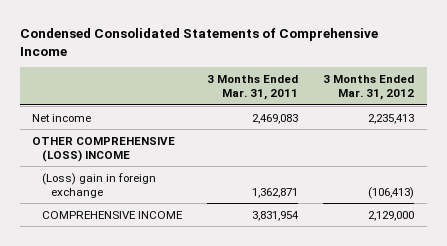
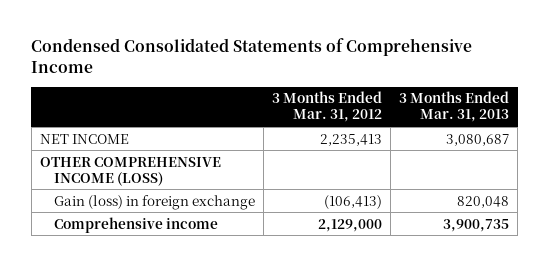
[207,74,299,101] 3 Months Ended Mar. 31, 2011 -> none
none -> [398,91,509,123] 3 Months Ended Mar. 31, 2013
[32,113,92,122] Net income -> [39,133,129,144] NET INCOME
[32,136,176,162] OTHER COMPREHENSIVE (LOSS) INCOME -> [39,156,221,186] OTHER COMPREHENSIVE INCOME (LOSS)
[41,172,156,198] (Loss) gain in foreign exchange -> [53,194,255,210] Gain (loss) in foreign exchange
[41,210,183,219] COMPREHENSIVE INCOME -> [53,216,218,233] Comprehensive income

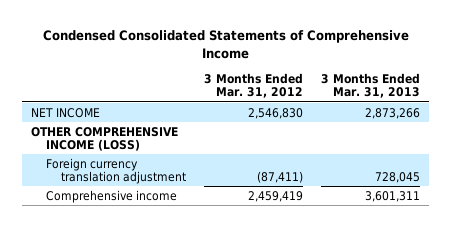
[319,133,382,146] 2,235,413 -> [248,107,304,119] 2,546,830
[445,133,509,146] 3,080,687 -> [365,107,421,119] 2,873,266
[53,194,255,210] Gain (loss) in foreign exchange -> none
none -> [46,157,187,185] Foreign currency translation adjustment
[317,218,382,232] 2,129,000 -> [248,190,304,202] 2,459,419
[442,218,509,232] 3,900,735 -> [365,190,421,202] 3,601,311

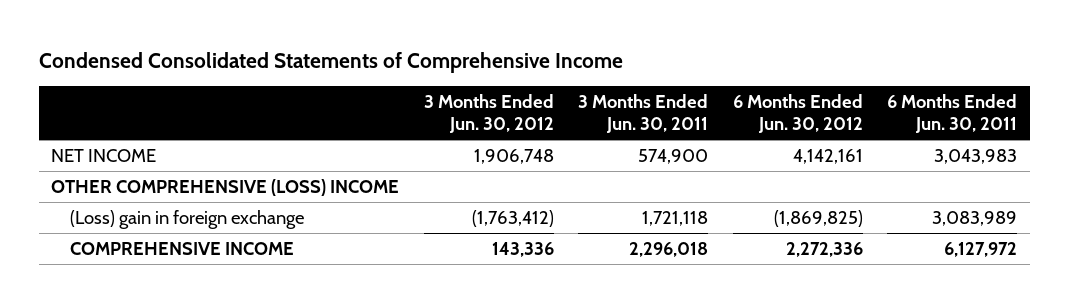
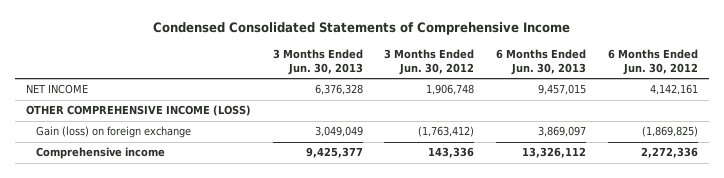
[578,94,709,134] 3 Months Ended Jun. 30, 2011 -> none
[887,94,1018,134] 6 Months Ended Jun. 30, 2011 -> none
none -> [272,48,363,75] 3 Months Ended Jun. 30, 2013
none -> [496,48,587,75] 6 Months Ended Jun. 30, 2013
[51,179,400,197] OTHER COMPREHENSIVE (LOSS) INCOME -> [25,105,251,117] OTHER COMPREHENSIVE INCOME (LOSS)
[69,210,304,230] (Loss) gain in foreign exchange -> [35,126,191,139] Gain (loss) on foreign exchange
[69,242,294,256] COMPREHENSIVE INCOME -> [35,147,165,160] Comprehensive income

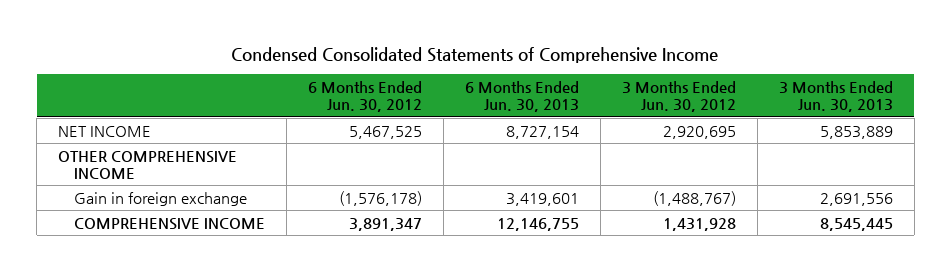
[314,84,363,96] 6,376,328 -> [819,125,893,139] 5,853,889
[426,84,475,96] 1,906,748 -> [662,125,736,139] 2,920,695
[538,84,587,96] 9,457,015 -> [506,125,580,139] 8,727,154
[650,84,699,96] 4,142,161 -> [349,125,423,139] 5,467,525
[25,105,251,117] OTHER COMPREHENSIVE INCOME (LOSS) -> [58,150,238,180] OTHER COMPREHENSIVE INCOME
[35,126,191,139] Gain (loss) on foreign exchange -> [74,191,248,206] Gain in foreign exchange
[314,126,363,138] 3,049,049 -> [819,192,893,206] 2,691,556
[418,126,475,138] (1,763,412) -> [652,190,736,206] (1,488,767)
[538,126,587,138] 3,869,097 -> [506,192,580,206] 3,419,601
[642,126,699,138] (1,869,825) -> [339,190,423,206] (1,576,178)
[35,147,165,160] Comprehensive income -> [74,217,266,230] COMPREHENSIVE INCOME
[305,147,363,159] 9,425,377 -> [819,217,893,231] 8,545,445
[428,147,475,159] 143,336 -> [662,217,736,231] 1,431,928
[522,147,587,159] 13,326,112 -> [497,217,580,231] 12,146,755
[641,147,699,159] 2,272,336 -> [349,217,423,231] 3,891,347

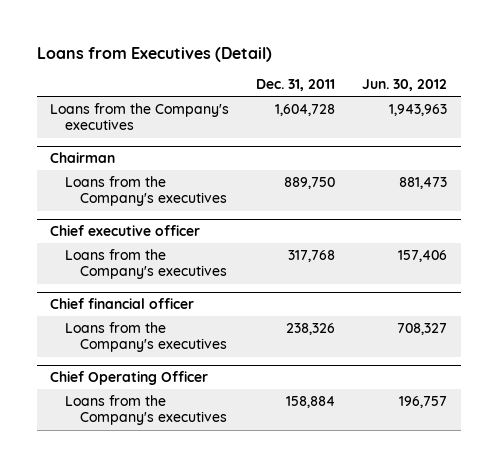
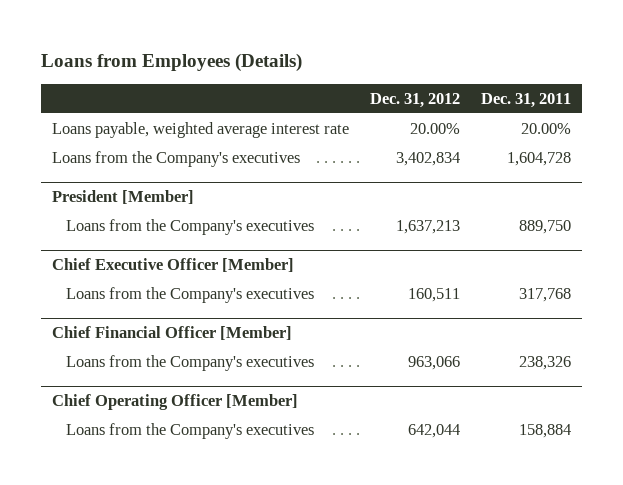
[36,46,272,62] Loans from Executives (Detail) -> [41,53,303,73] Loans from Employees (Details)
[362,79,448,92] Jun. 30, 2012 -> none
none -> [370,92,461,108] Dec. 31, 2012
none -> [51,121,349,138] Loans payable, weighted average interest rate
[50,152,116,164] Chairman -> none
none -> [51,190,194,205] President [Member]
[50,225,201,237] Chief executive officer -> [51,258,294,273] Chief Executive Officer [Member]
[50,298,195,310] Chief financial officer -> [51,326,292,341] Chief Financial Officer [Member]
[50,371,209,386] Chief Operating Officer -> [51,394,298,411] Chief Operating Officer [Member]

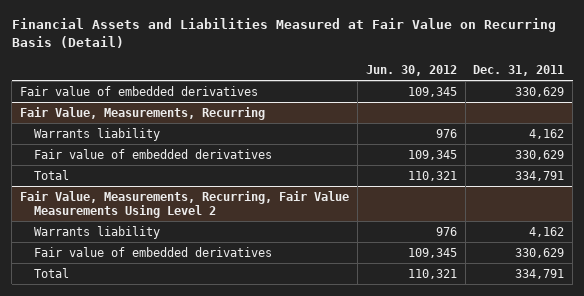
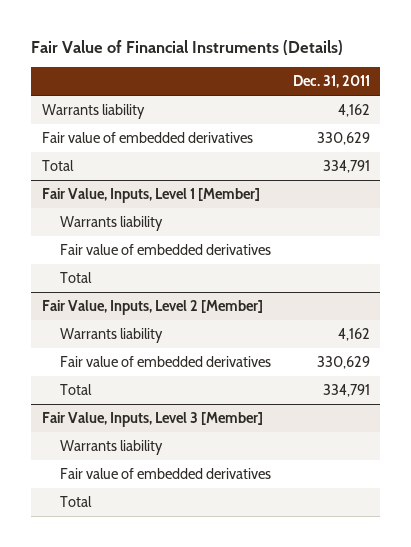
[11,18,556,49] Financial Assets and Liabilities Measured at Fair Value on Recurring Basis (Detail) -> [30,39,343,55] Fair Value of Financial Instruments (Details)
[365,64,457,76] Jun. 30, 2012 -> none
[19,85,258,96] Fair value of embedded derivatives -> none
[19,106,265,120] Fair Value, Measurements, Recurring -> none
[19,190,349,218] Fair Value, Measurements, Recurring, Fair Value Measurements Using Level 2 -> none
none -> [41,187,260,203] Fair Value, Inputs, Level 1 [Member]
none -> [60,215,164,231] Warrants liability
none -> [60,243,272,255] Fair value of embedded derivatives
none -> [60,271,93,283] Total
none -> [41,299,263,315] Fair Value, Inputs, Level 2 [Member]
none -> [41,411,263,427] Fair Value, Inputs, Level 3 [Member]
none -> [60,439,164,455] Warrants liability
none -> [60,467,272,479] Fair value of embedded derivatives
none -> [60,495,93,507] Total

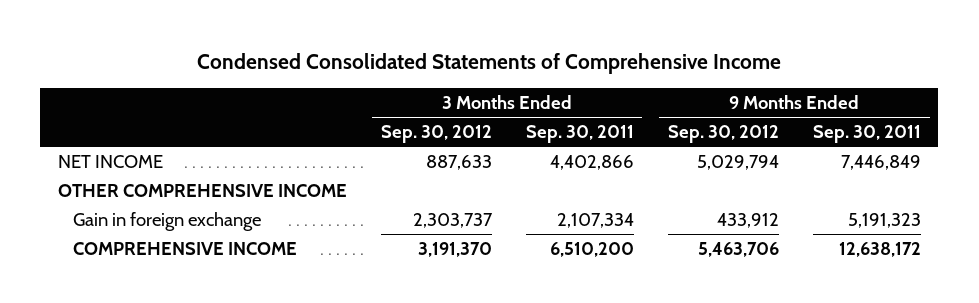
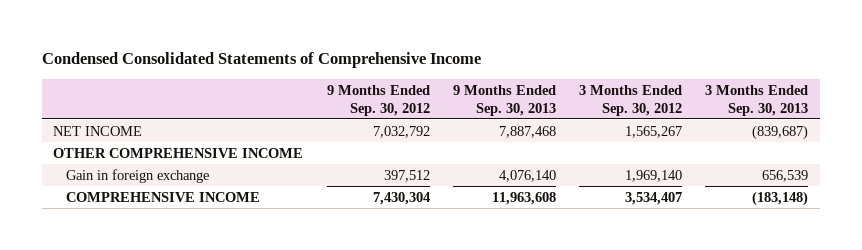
[525,125,634,144] Sep. 30, 2011 -> none
[813,125,922,144] Sep. 30, 2011 -> none
none -> [452,84,556,116] 9 Months Ended Sep. 30, 2013
none -> [705,84,809,116] 3 Months Ended Sep. 30, 2013
[425,155,492,171] 887,633 -> [625,125,683,138] 1,565,267
[696,155,779,171] 5,029,794 -> [372,125,430,138] 7,032,792
[412,213,493,229] 2,303,737 -> [625,169,683,182] 1,969,140
[716,213,779,229] 433,912 -> [383,169,430,182] 397,512
[417,242,492,258] 3,191,370 -> [625,191,683,205] 3,534,407
[697,242,779,258] 5,463,706 -> [372,191,430,205] 7,430,304

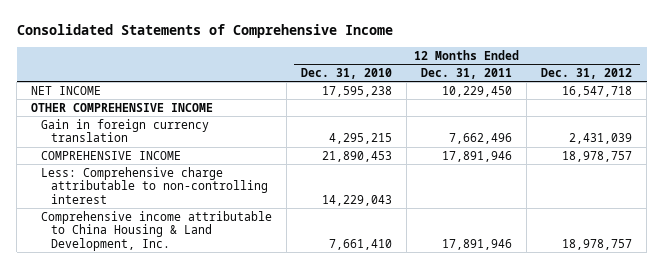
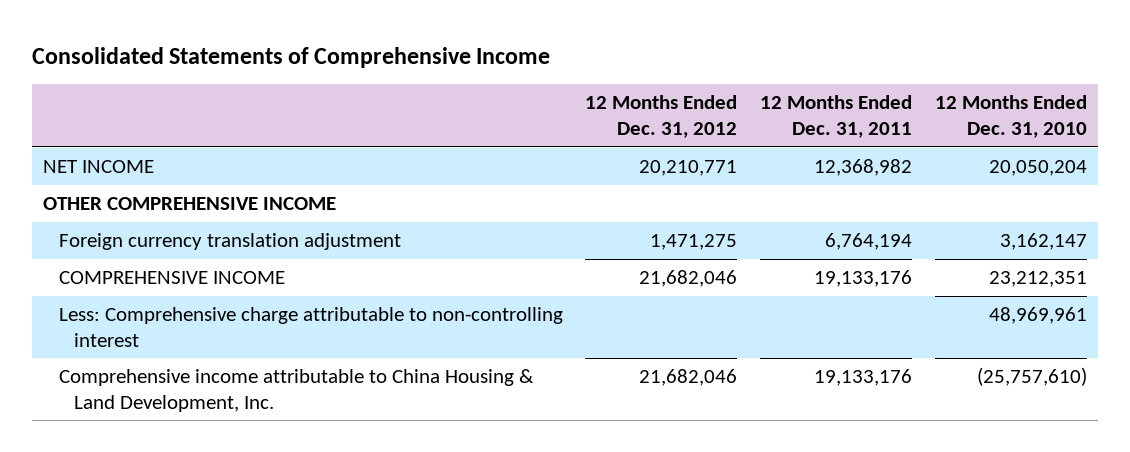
[322,85,393,97] 17,595,238 -> [988,160,1087,177] 20,050,204
[442,85,513,97] 10,229,450 -> [814,159,913,177] 12,368,982
[562,85,633,97] 16,547,718 -> [639,160,738,177] 20,210,771
[41,118,210,143] Gain in foreign currency translation -> [58,233,401,251] Foreign currency translation adjustment
[329,133,393,145] 4,295,215 -> [999,233,1087,251] 3,162,147
[449,133,513,145] 7,662,496 -> [825,233,913,251] 6,764,194
[569,133,633,145] 2,431,039 -> [650,234,738,251] 1,471,275
[322,150,393,162] 21,890,453 -> [988,271,1087,288] 23,212,351
[442,150,513,162] 17,891,946 -> [814,270,913,288] 19,133,176
[562,150,633,162] 18,978,757 -> [639,270,738,288] 21,682,046
[322,194,393,206] 14,229,043 -> [988,307,1087,325] 48,969,961
[329,238,393,250] 7,661,410 -> [976,367,1087,387] (25,757,610)
[442,238,513,250] 17,891,946 -> [814,369,913,387] 19,133,176
[562,238,633,250] 18,978,757 -> [639,369,738,387] 21,682,046

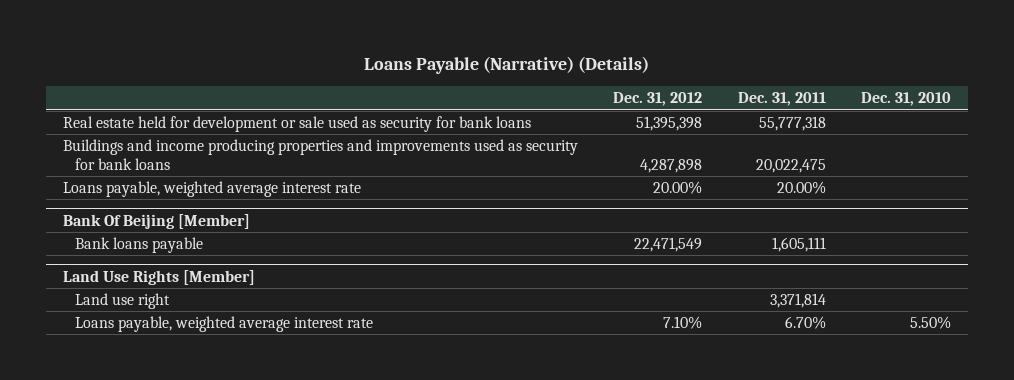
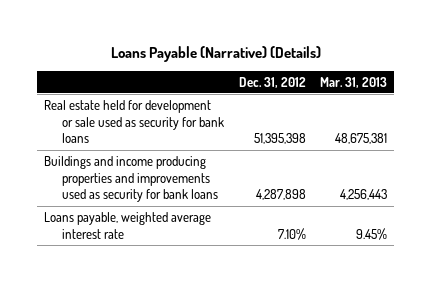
[737,92,826,107] Dec. 31, 2011 -> none
[860,92,951,107] Dec. 31, 2010 -> none
none -> [320,76,388,88] Mar. 31, 2013
[63,181,362,198] Loans payable, weighted average interest rate -> none
[63,213,251,229] Bank Of Beijing [Member] -> none
[74,237,203,254] Bank loans payable -> none
[63,269,256,285] Land Use Rights [Member] -> none
[74,293,170,310] Land use right -> none

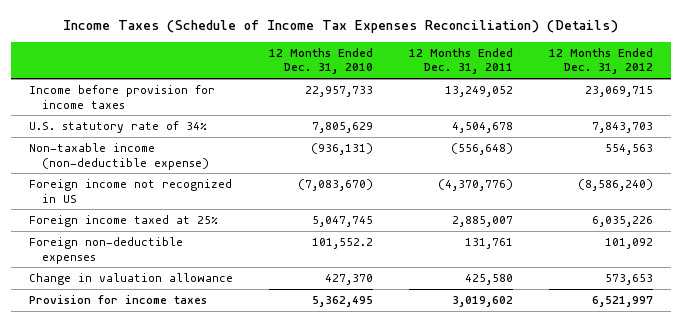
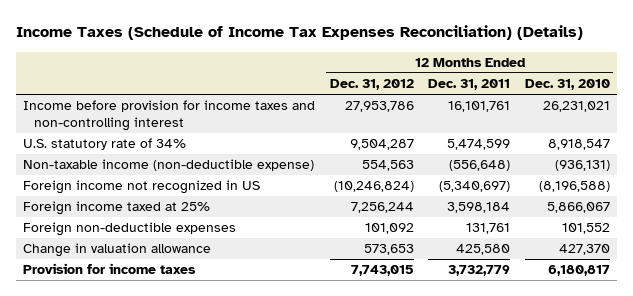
[28,85,215,109] Income before provision for income taxes -> [22,100,315,132] Income before provision for income taxes and non-controlling interest
[304,86,373,98] 22,957,733 -> [542,101,610,113] 26,231,021
[445,86,514,98] 13,249,052 -> [448,101,511,113] 16,101,761
[585,86,654,98] 23,069,715 -> [344,101,414,113] 27,953,786
[311,122,373,134] 7,805,629 -> [547,139,610,151] 8,918,547
[452,122,514,134] 4,504,678 -> [447,139,511,151] 5,474,599
[592,122,654,134] 7,843,703 -> [349,139,414,151] 9,504,287
[297,179,373,192] (7,083,670) -> [538,181,610,193] (8,196,588)
[438,179,514,192] (4,370,776) -> [439,181,511,193] (5,340,697)
[578,179,654,192] (8,586,240) -> [333,181,414,193] (10,246,824)
[311,216,373,228] 5,047,745 -> [546,202,610,214] 5,866,067
[452,216,514,228] 2,885,007 -> [447,202,511,214] 3,598,184
[592,216,654,228] 6,035,226 -> [350,202,414,214] 7,256,244
[311,238,373,250] 101,552.2 -> [561,223,610,235] 101,552
[311,296,373,308] 5,362,495 -> [547,265,610,277] 6,180,817
[452,296,514,308] 3,019,602 -> [448,265,511,277] 3,732,779
[592,296,654,308] 6,521,997 -> [350,265,414,277] 7,743,015

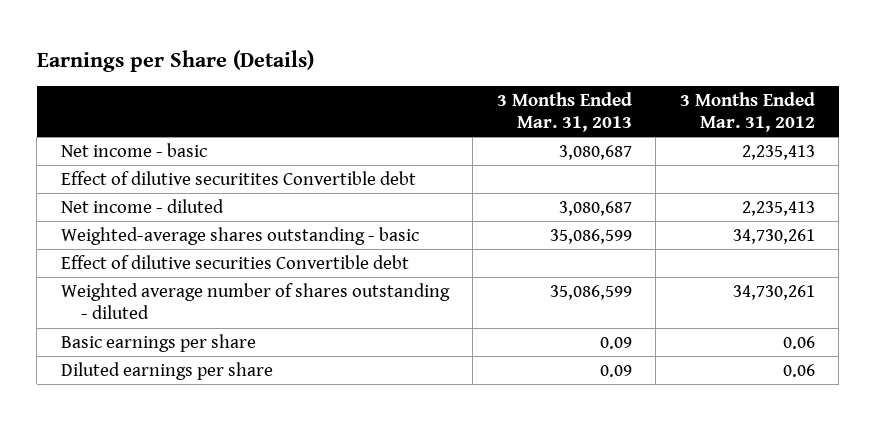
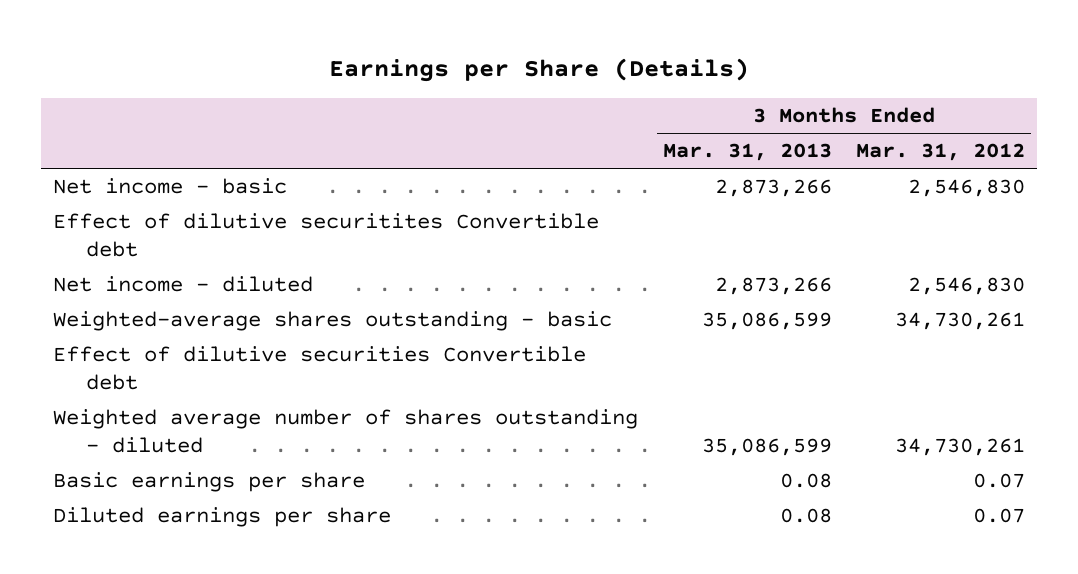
[558,145,632,161] 3,080,687 -> [714,179,832,198] 2,873,266
[741,145,815,161] 2,235,413 -> [908,179,1026,198] 2,546,830
[558,201,632,217] 3,080,687 -> [714,277,832,296] 2,873,266
[741,201,815,217] 2,235,413 -> [908,277,1026,296] 2,546,830
[599,337,632,350] 0.09 -> [779,473,832,489] 0.08
[782,336,815,350] 0.06 -> [973,473,1026,489] 0.07
[599,365,632,378] 0.09 -> [779,508,832,524] 0.08
[782,364,815,378] 0.06 -> [973,508,1026,524] 0.07

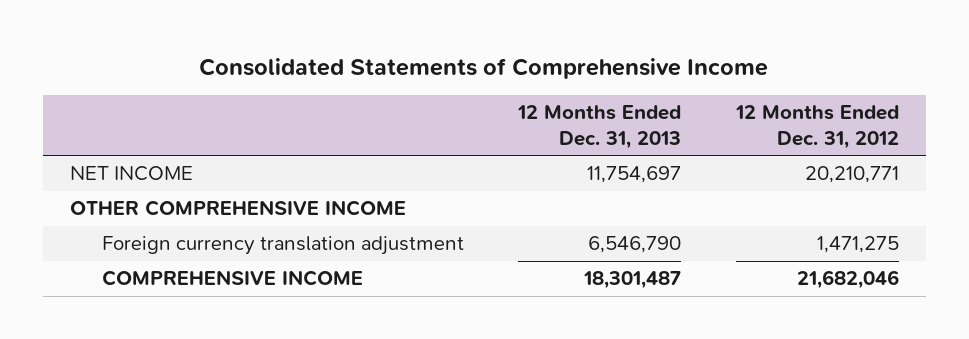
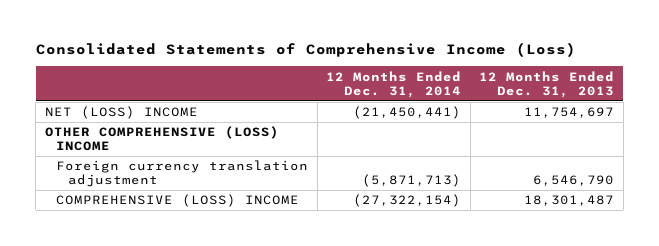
[199,57,769,79] Consolidated Statements of Comprehensive Income -> [35,42,576,58] Consolidated Statements of Comprehensive Income (Loss)
[734,105,899,150] 12 Months Ended Dec. 31, 2012 -> none
none -> [326,70,462,98] 12 Months Ended Dec. 31, 2014
[69,166,193,182] NET INCOME -> [44,106,198,120] NET (LOSS) INCOME
[69,200,406,217] OTHER COMPREHENSIVE INCOME -> [44,126,279,152] OTHER COMPREHENSIVE (LOSS) INCOME
[101,270,363,287] COMPREHENSIVE INCOME -> [56,194,300,208] COMPREHENSIVE (LOSS) INCOME

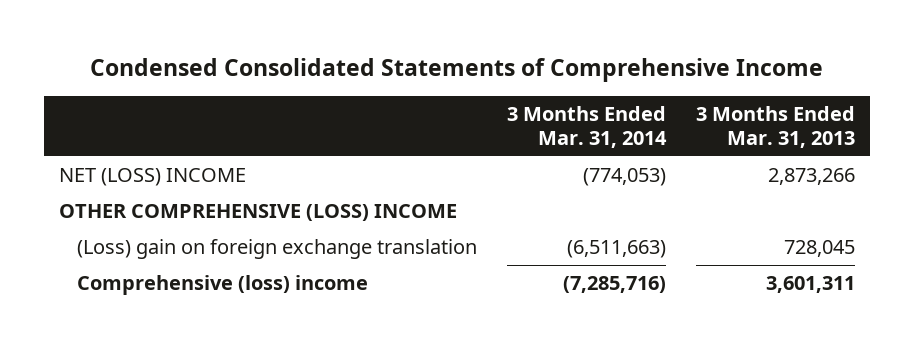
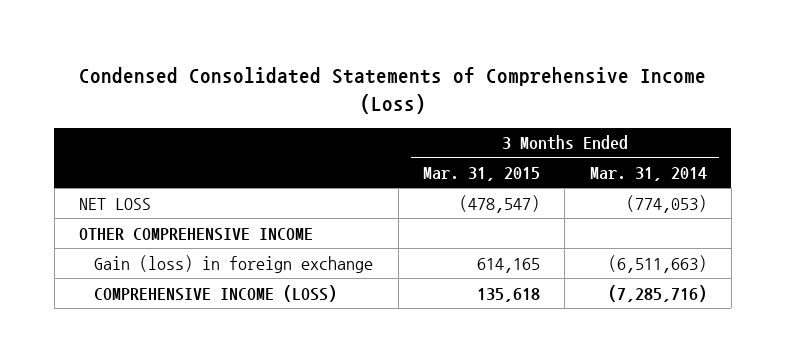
[90,57,824,82] Condensed Consolidated Statements of Comprehensive Income -> [78,67,706,114] Condensed Consolidated Statements of Comprehensive Income (Loss)
[695,105,855,149] 3 Months Ended Mar. 31, 2013 -> none
none -> [423,167,541,182] Mar. 31, 2015
[59,168,247,187] NET (LOSS) INCOME -> [78,197,151,210] NET LOSS
[59,204,458,222] OTHER COMPREHENSIVE (LOSS) INCOME -> [78,227,313,241] OTHER COMPREHENSIVE INCOME
[76,239,477,260] (Loss) gain on foreign exchange translation -> [94,254,374,273] Gain (loss) in foreign exchange
[76,275,368,296] Comprehensive (loss) income -> [94,284,338,302] COMPREHENSIVE INCOME (LOSS)

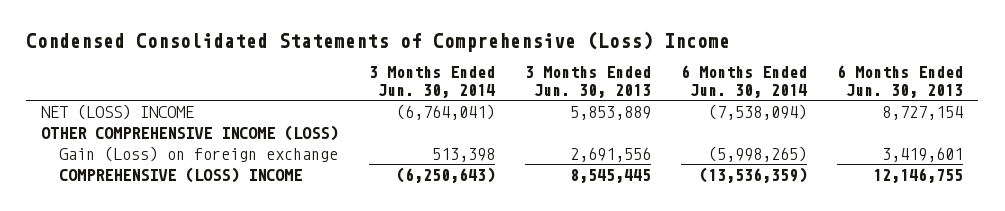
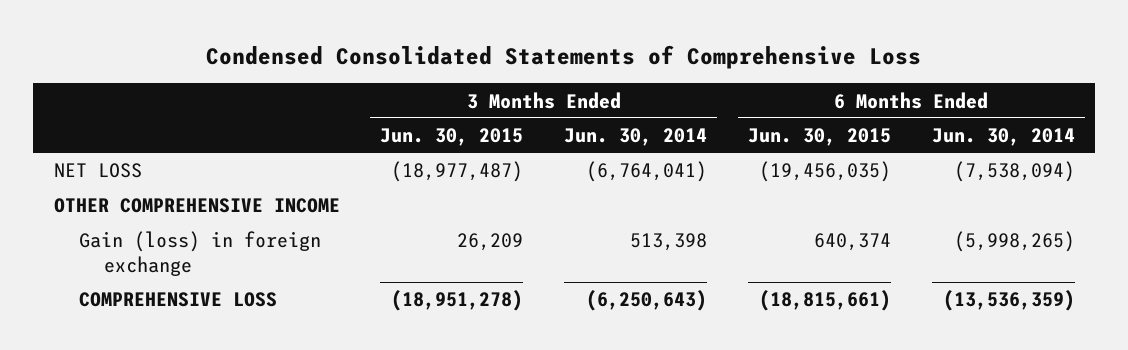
[26,30,731,52] Condensed Consolidated Statements of Comprehensive (Loss) Income -> [206,44,922,69] Condensed Consolidated Statements of Comprehensive Loss
[524,66,651,98] 3 Months Ended Jun. 30, 2013 -> none
[837,65,964,98] 6 Months Ended Jun. 30, 2013 -> none
none -> [380,128,524,147] Jun. 30, 2015
none -> [747,128,891,147] Jun. 30, 2015
[41,103,195,120] NET (LOSS) INCOME -> [53,163,142,179] NET LOSS
[41,124,339,141] OTHER COMPREHENSIVE INCOME (LOSS) -> [53,198,340,214] OTHER COMPREHENSIVE INCOME
[58,145,338,162] Gain (Loss) on foreign exchange -> [79,231,322,276] Gain (loss) in foreign exchange
[58,166,302,183] COMPREHENSIVE (LOSS) INCOME -> [79,292,278,308] COMPREHENSIVE LOSS

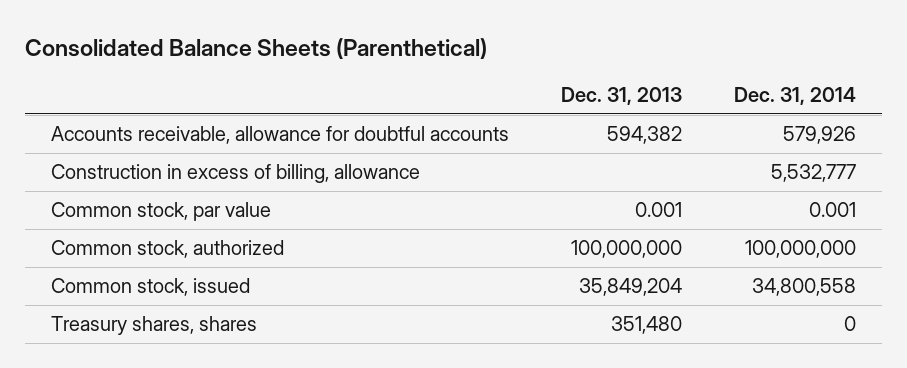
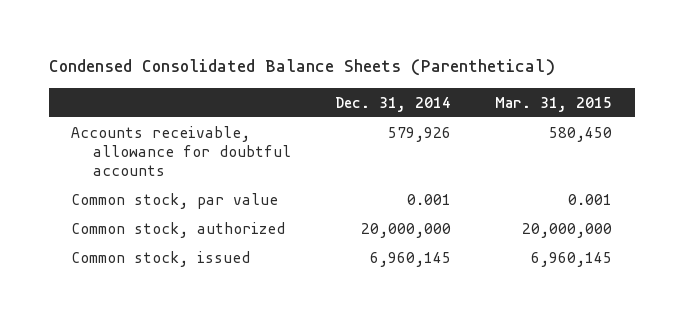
[25,38,488,60] Consolidated Balance Sheets (Parenthetical) -> [48,59,555,77] Condensed Consolidated Balance Sheets (Parenthetical)
[561,87,683,106] Dec. 31, 2013 -> none
none -> [495,96,613,112] Mar. 31, 2015
[51,164,421,184] Construction in excess of billing, allowance -> none
[51,316,258,336] Treasury shares, shares -> none
[745,240,857,259] 100,000,000 -> [361,222,452,238] 20,000,000
[752,278,857,297] 34,800,558 -> [370,251,452,267] 6,960,145

